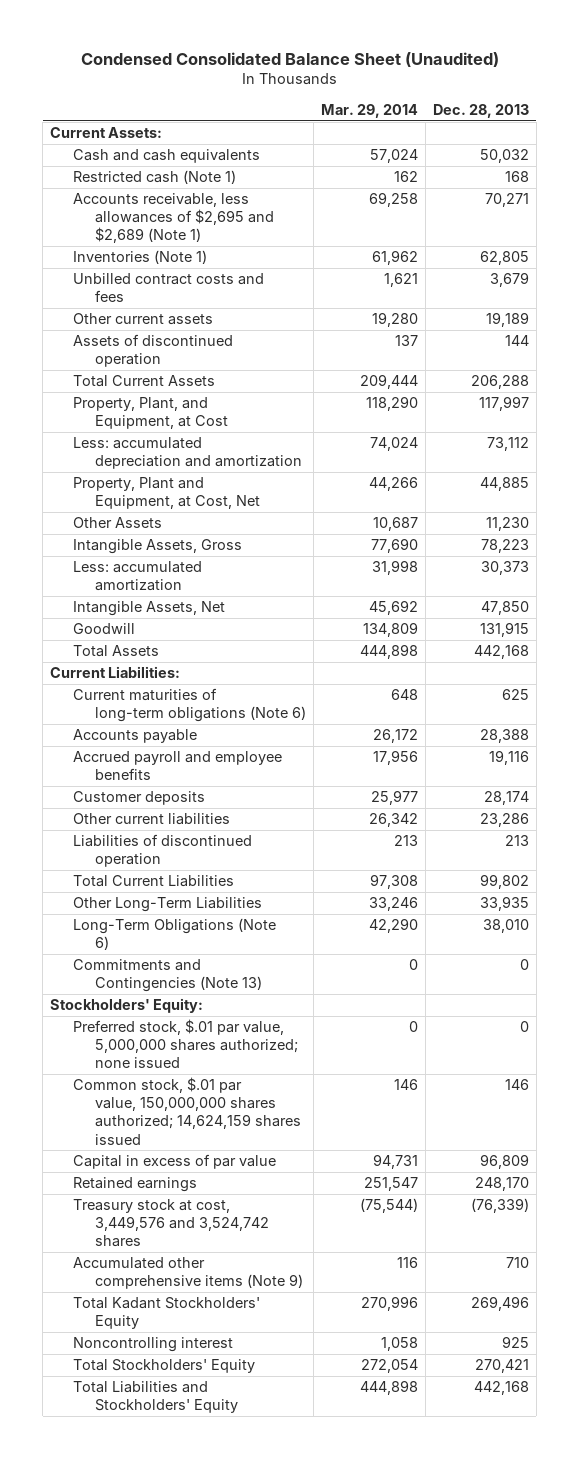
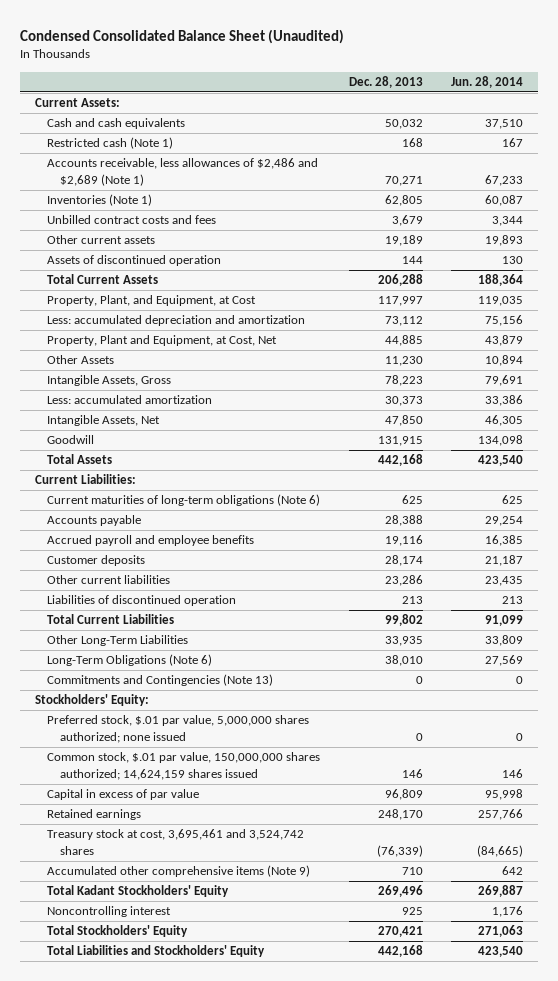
[320,103,418,118] Mar. 29, 2014 -> none
none -> [451,76,524,89] Jun. 28, 2014
[72,193,274,244] Accounts receivable, less allowances of $2,695 and $2,689 (Note 1) -> [47,158,319,186] Accounts receivable, less allowances of $2,486 and $2,689 (Note 1)
[72,1199,269,1248] Treasury stock at cost, 3,449,576 and 3,524,742 shares -> [47,829,305,855] Treasury stock at cost, 3,695,461 and 3,524,742 shares

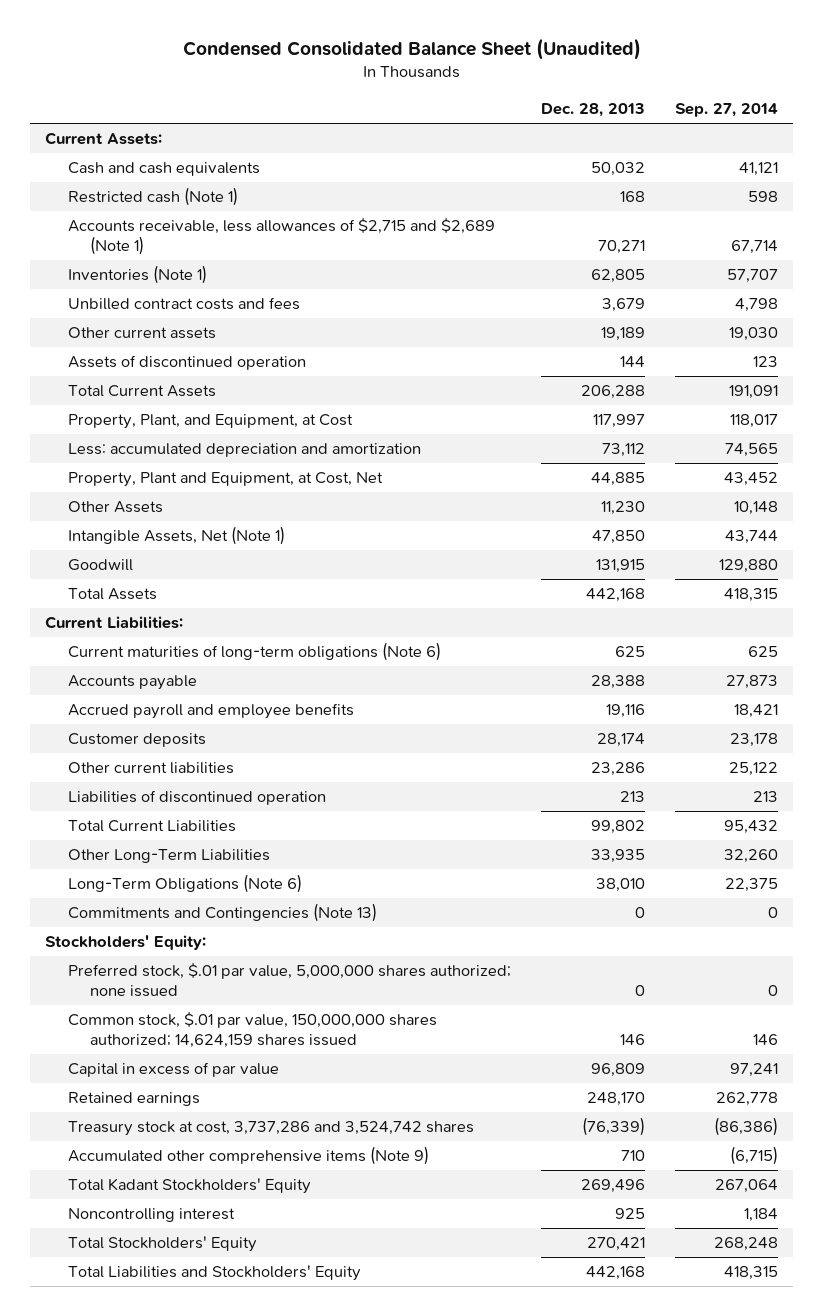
[451,76,524,89] Jun. 28, 2014 -> none
none -> [675,103,779,118] Sep. 27, 2014
[47,158,319,186] Accounts receivable, less allowances of $2,486 and $2,689 (Note 1) -> [67,218,495,255] Accounts receivable, less allowances of $2,715 and $2,689 (Note 1)
[47,375,172,387] Intangible Assets, Gross -> none
[47,395,213,405] Less: accumulated amortization -> none
[47,415,161,427] Intangible Assets, Net -> [67,526,285,546] Intangible Assets, Net (Note 1)
[47,829,305,855] Treasury stock at cost, 3,695,461 and 3,524,742 shares -> [67,1121,474,1137] Treasury stock at cost, 3,737,286 and 3,524,742 shares

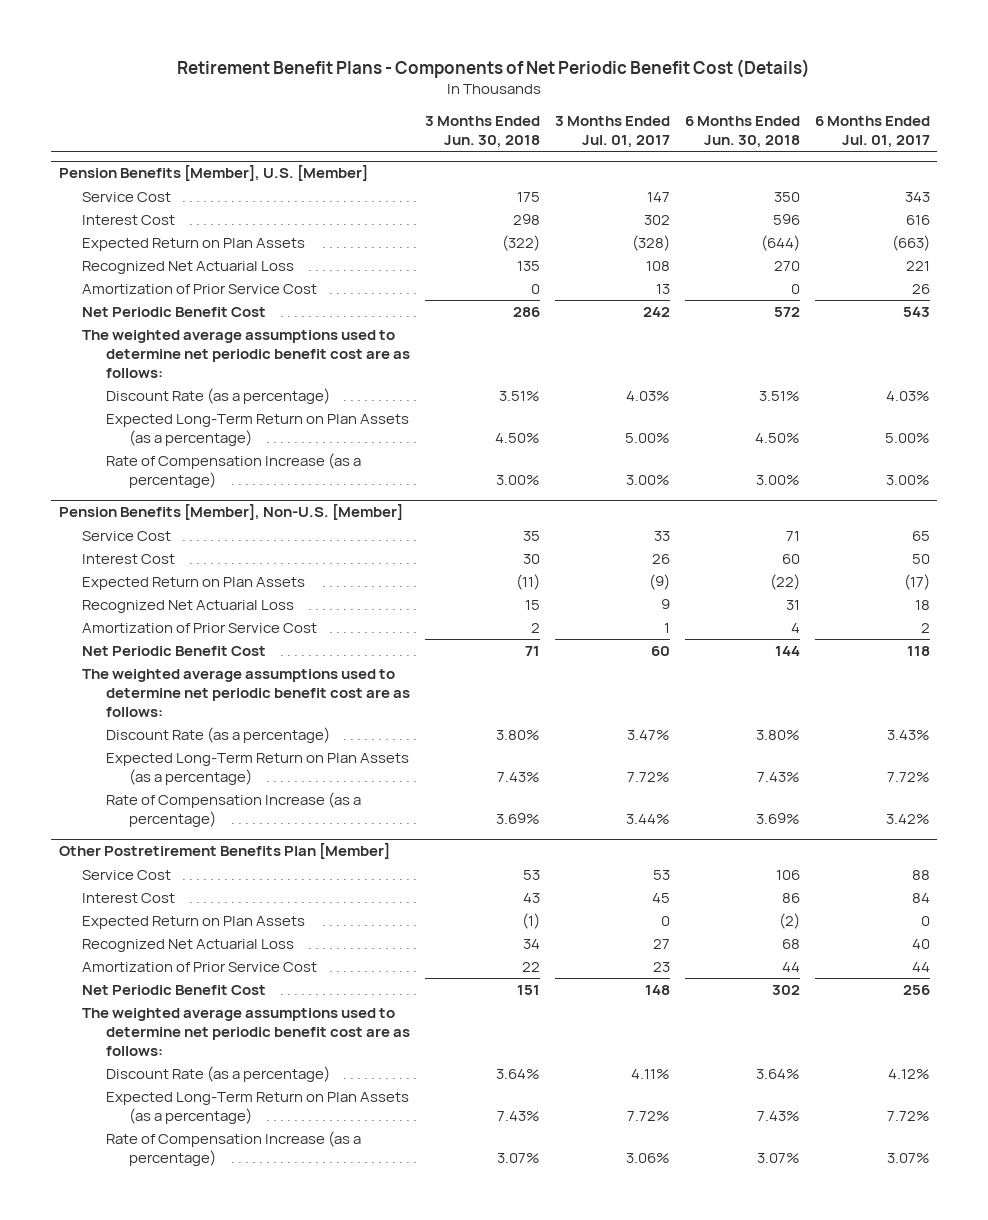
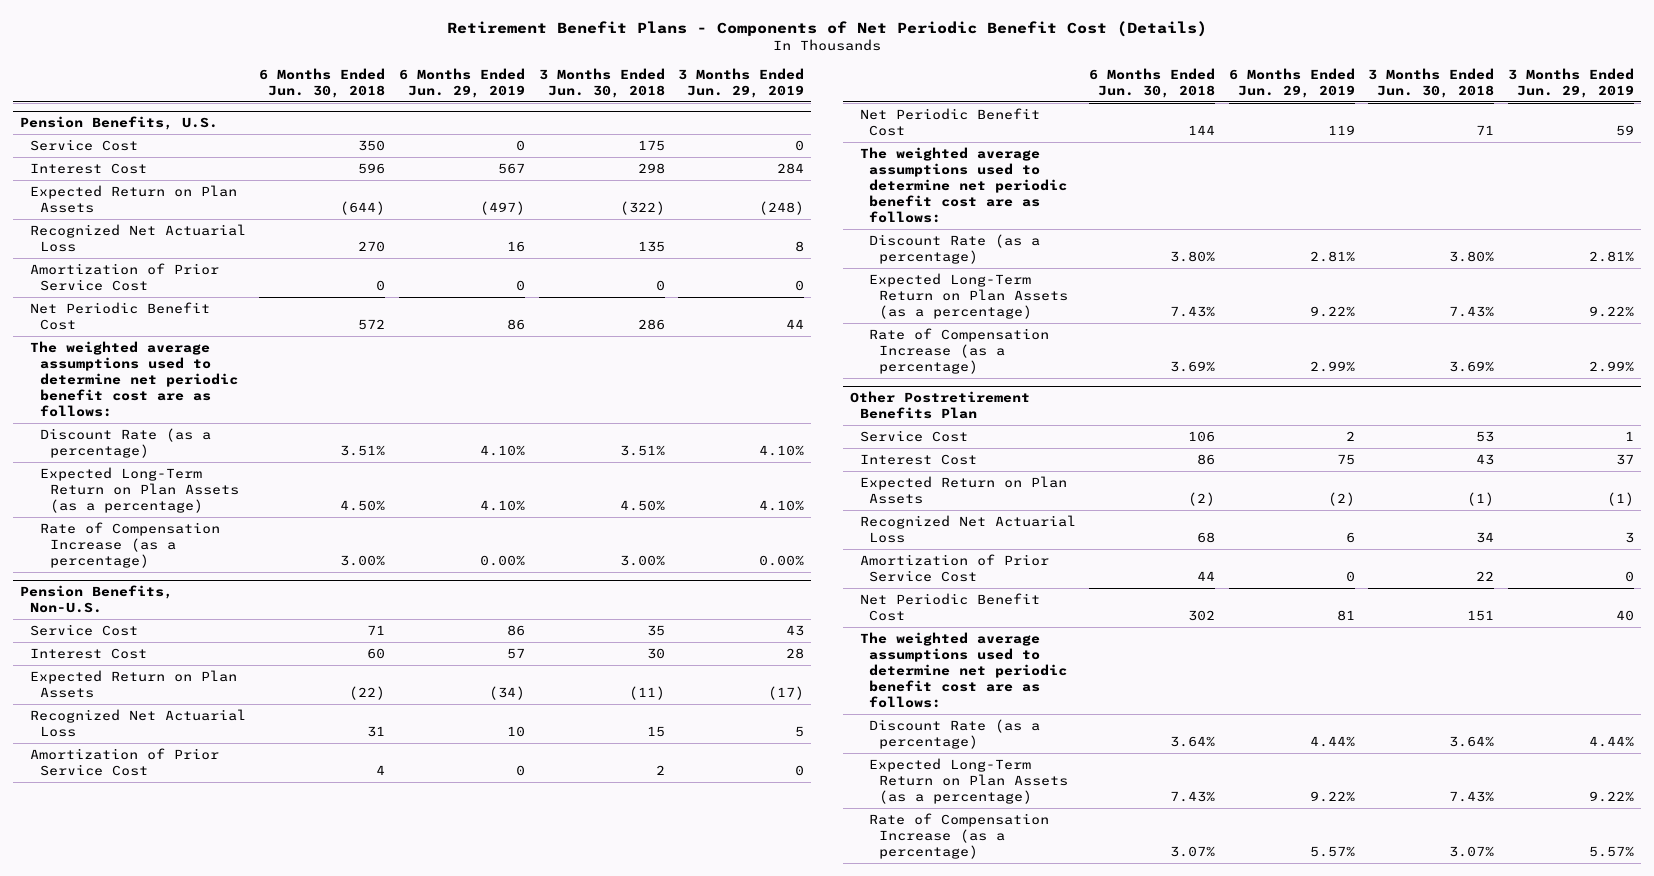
[554,115,670,149] 3 Months Ended Jul. 01, 2017 -> none
[814,115,930,149] 6 Months Ended Jul. 01, 2017 -> none
none -> [399,67,526,98] 6 Months Ended Jun. 29, 2019
none -> [678,67,805,98] 3 Months Ended Jun. 29, 2019
[58,165,368,182] Pension Benefits [Member], U.S. [Member] -> [19,115,218,130] Pension Benefits, U.S.
[58,504,403,521] Pension Benefits [Member], Non-U.S. [Member] -> [19,584,173,613] Pension Benefits, Non-U.S.
[58,843,390,860] Other Postretirement Benefits Plan [Member] -> [849,390,1030,419] Other Postretirement Benefits Plan

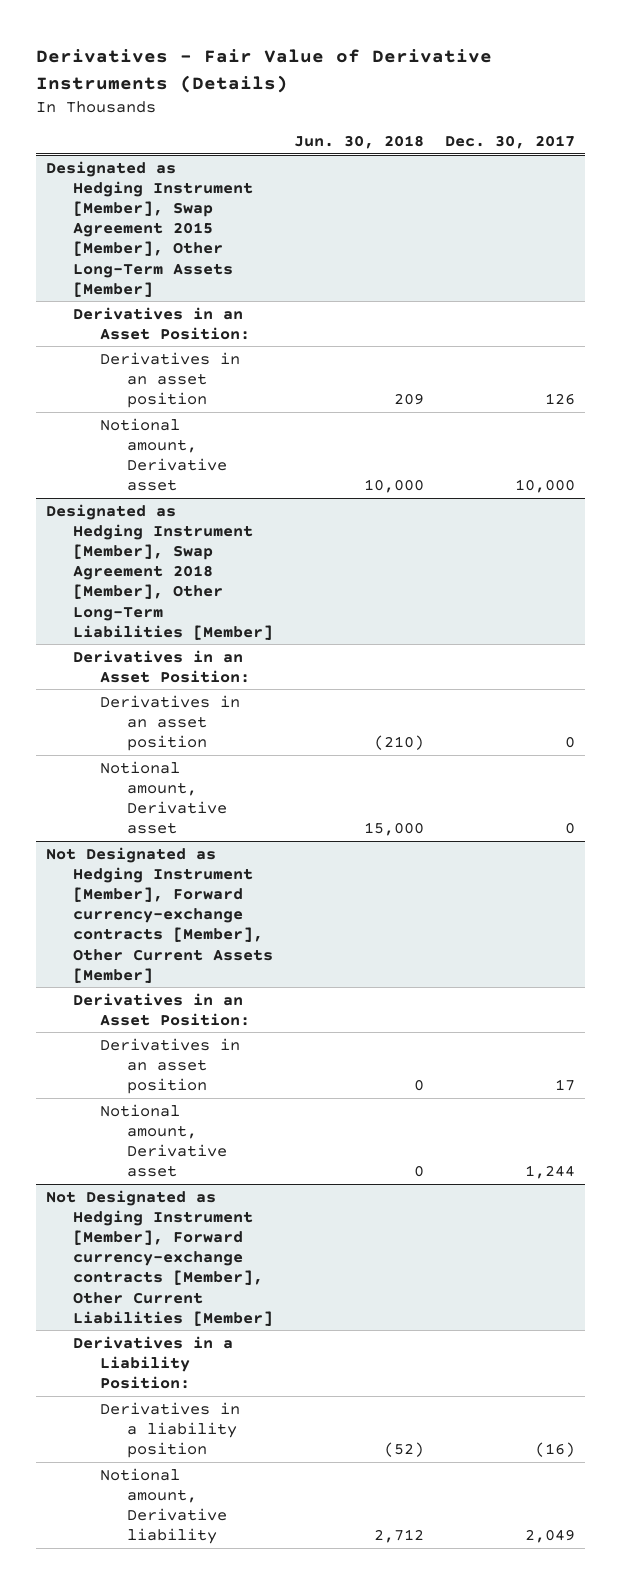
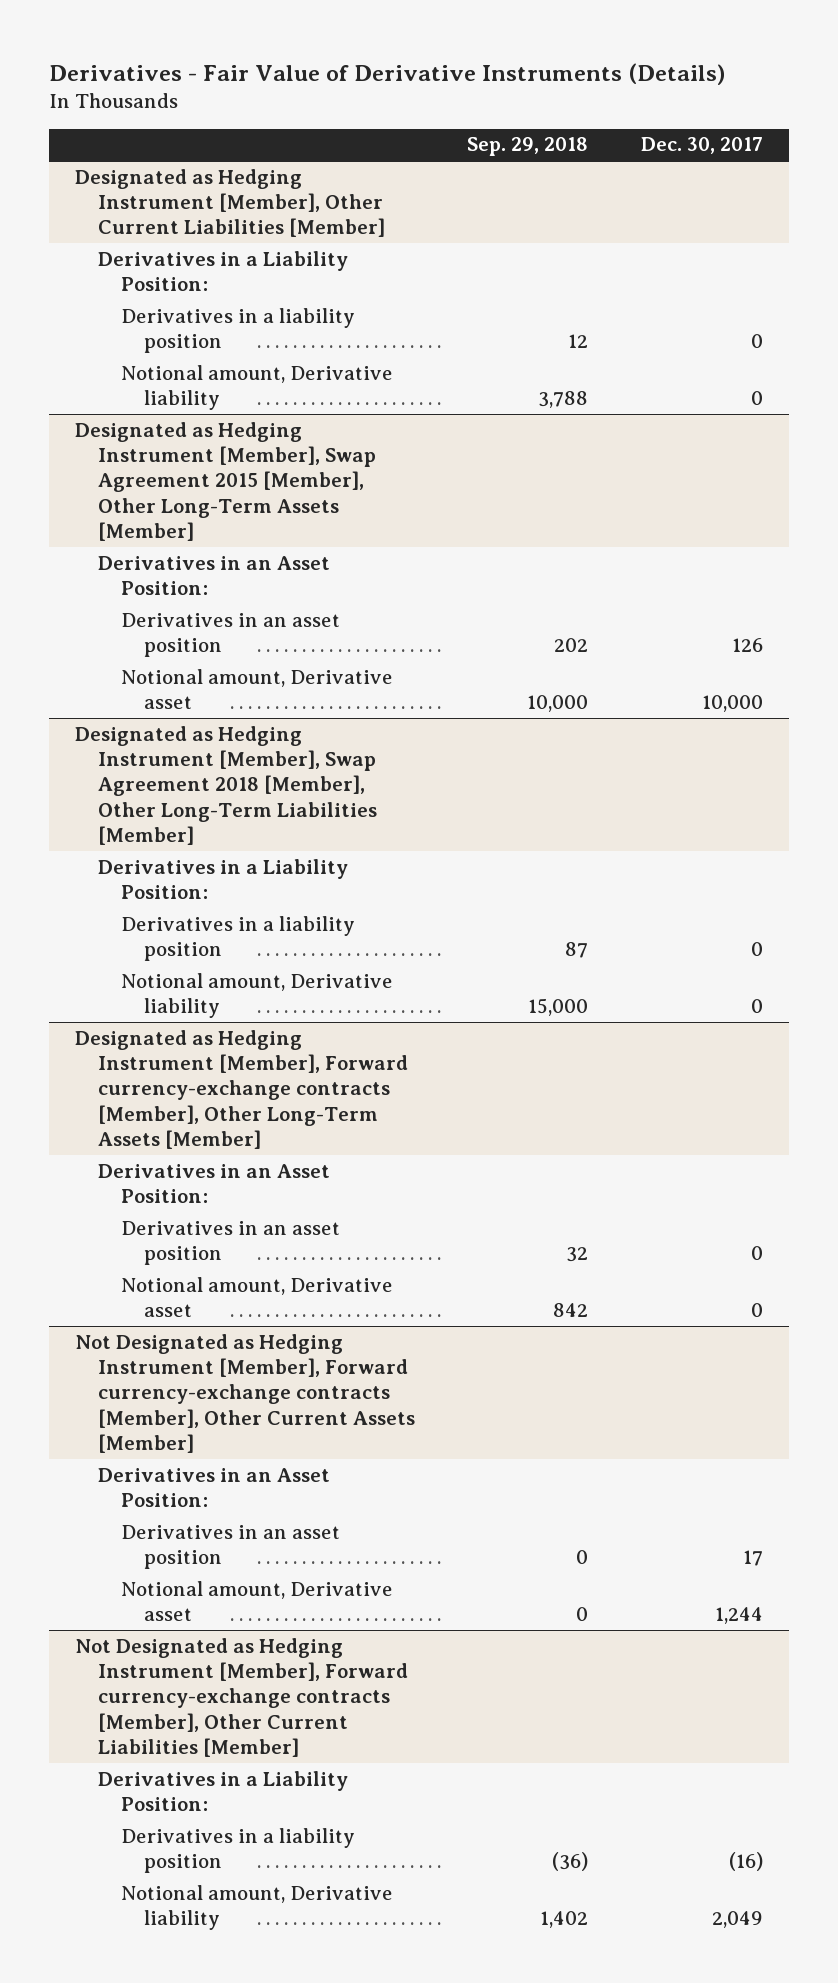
[294,135,425,150] Jun. 30, 2018 -> none
none -> [467,137,589,157] Sep. 29, 2018
none -> [75,168,386,238] Designated as Hedging Instrument [Member], Other Current Liabilities [Member]
none -> [98,250,349,292] Derivatives in a Liability Position:
none -> [121,307,356,354] Derivatives in a liability position
none -> [121,364,394,411] Notional amount, Derivative liability
none -> [98,858,349,900] Derivatives in a Liability Position:
none -> [121,915,356,962] Derivatives in a liability position
none -> [121,972,394,1019] Notional amount, Derivative liability
none -> [75,1029,409,1149] Designated as Hedging Instrument [Member], Forward currency-exchange contracts [Member], Other Long-Term Assets [Member]

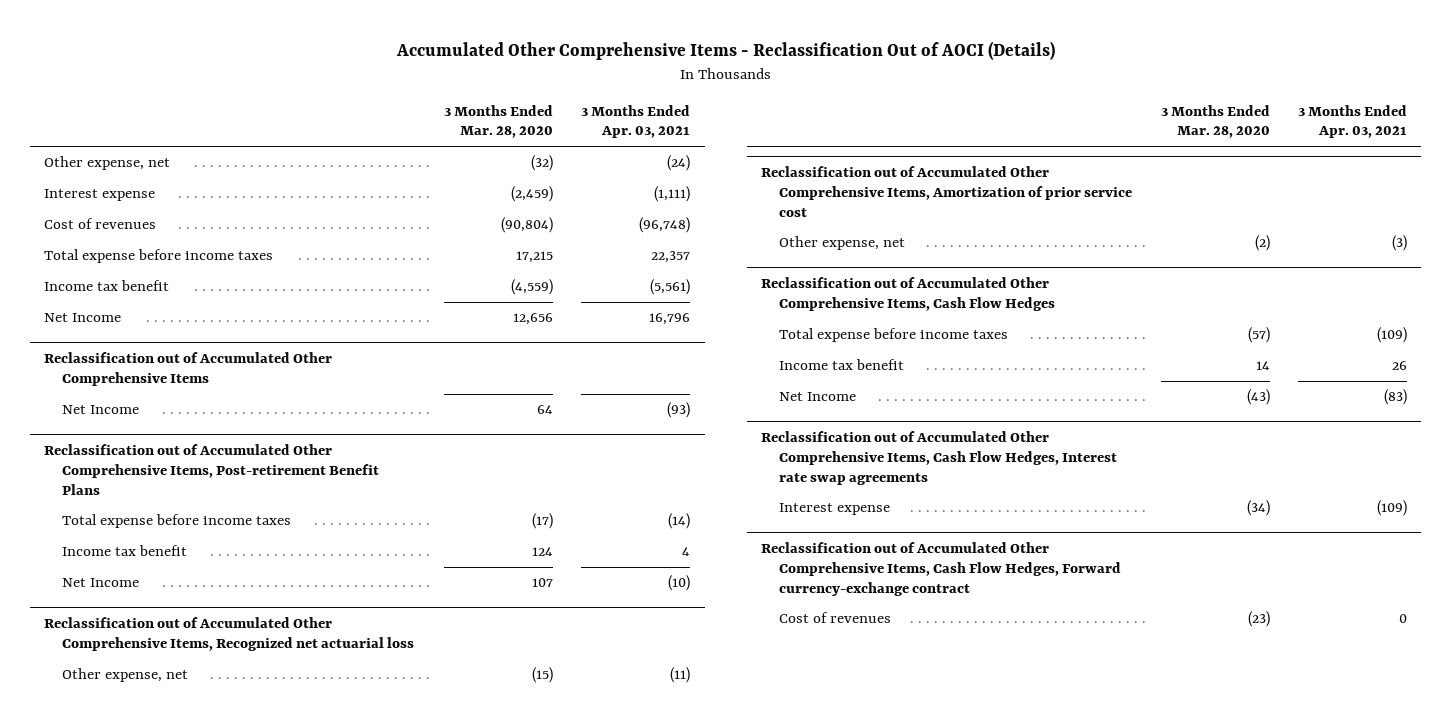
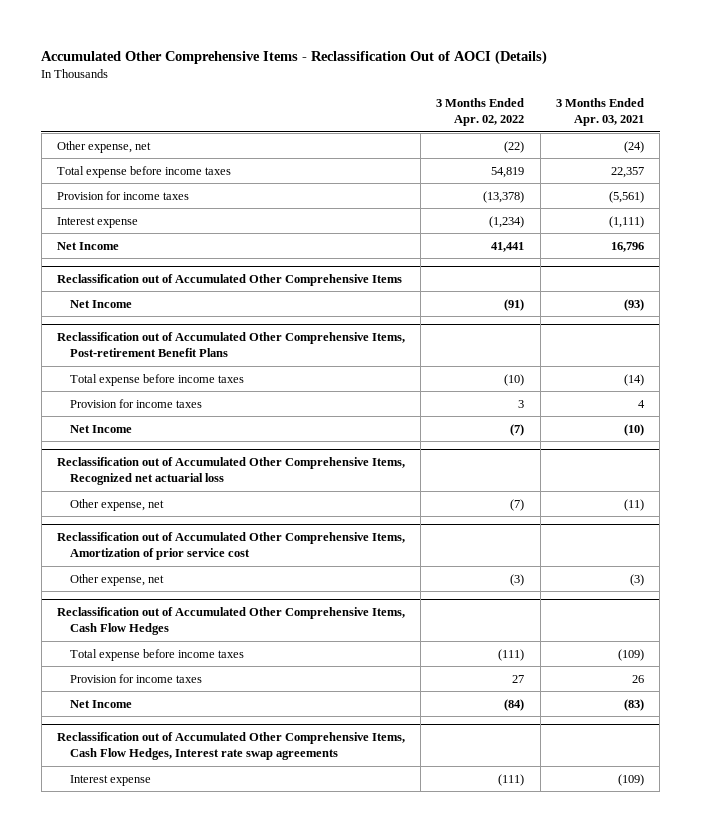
[443,104,553,139] 3 Months Ended Mar. 28, 2020 -> none
none -> [436,98,525,127] 3 Months Ended Apr. 02, 2022
[44,218,157,230] Cost of revenues -> none
[44,280,170,292] Income tax benefit -> [56,190,189,200] Provision for income taxes
[44,189,156,202] Interest expense -> [56,216,138,228] Interest expense
[62,545,188,557] Income tax benefit -> [70,398,203,408] Provision for income taxes
[779,359,905,371] Income tax benefit -> [70,673,203,683] Provision for income taxes
[760,542,1122,596] Reclassification out of Accumulated Other Comprehensive Items, Cash Flow Hedges, Forward currency-exchange contract -> none
[779,612,892,624] Cost of revenues -> none

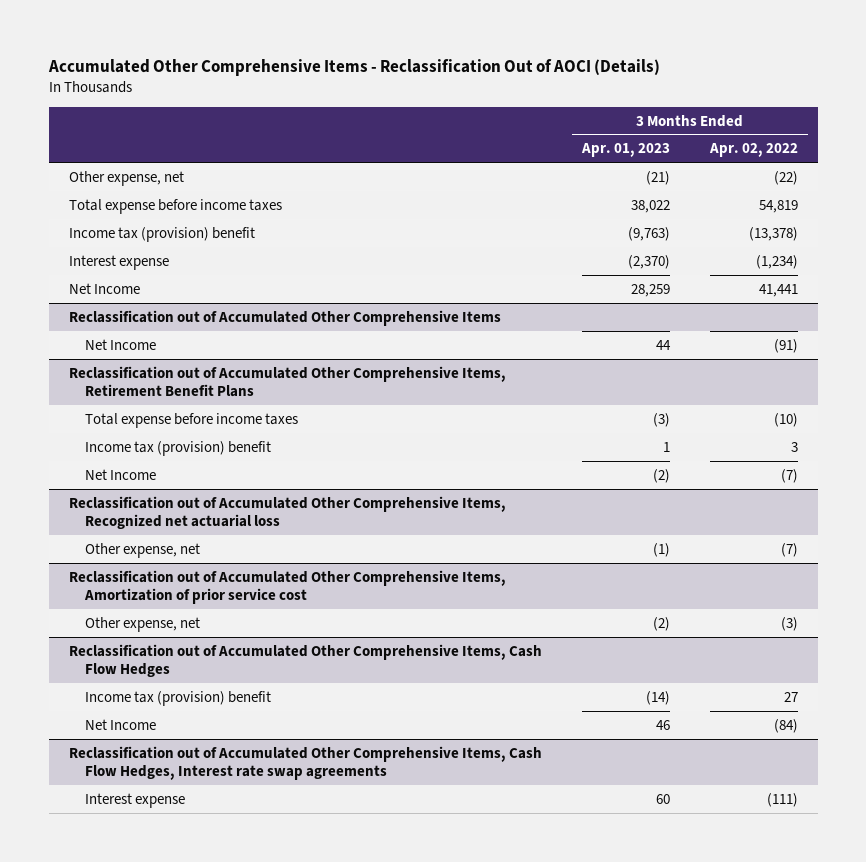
[555,98,644,127] 3 Months Ended Apr. 03, 2021 -> none
none -> [580,143,670,158] Apr. 01, 2023
[56,190,189,200] Provision for income taxes -> [68,226,255,242] Income tax (provision) benefit
[56,331,405,357] Reclassification out of Accumulated Other Comprehensive Items, Post-retirement Benefit Plans -> [68,365,506,398] Reclassification out of Accumulated Other Comprehensive Items, Retirement Benefit Plans
[70,398,203,408] Provision for income taxes -> [84,440,271,456] Income tax (provision) benefit
[70,648,245,661] Total expense before income taxes -> none
[70,673,203,683] Provision for income taxes -> [84,690,271,706] Income tax (provision) benefit

